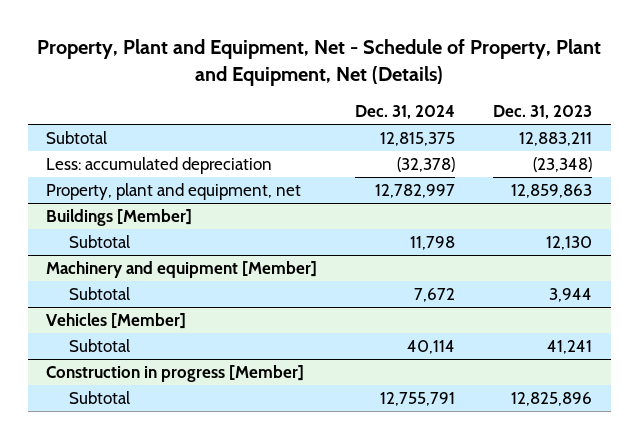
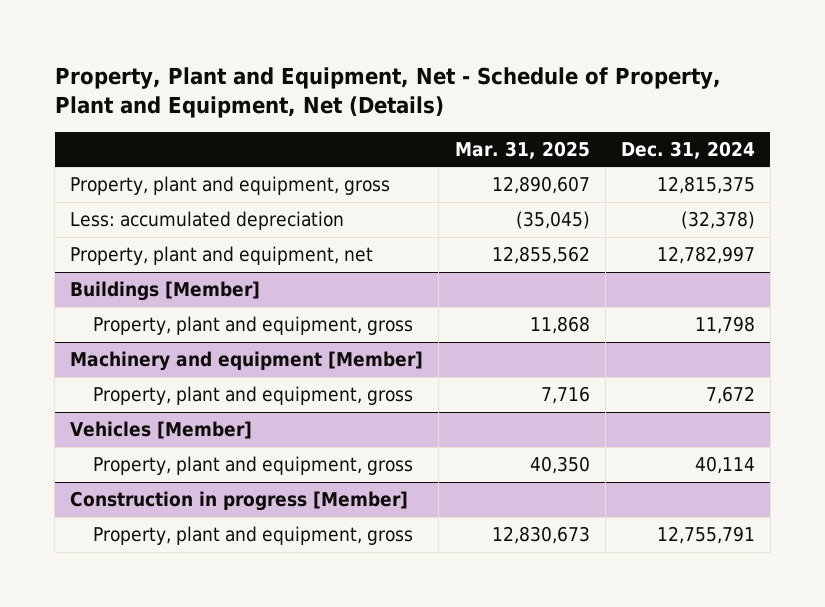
[493,105,593,120] Dec. 31, 2023 -> none
none -> [454,140,590,159] Mar. 31, 2025
[46,131,108,145] Subtotal -> [70,176,391,196] Property, plant and equipment, gross
[68,235,130,249] Subtotal -> [93,316,414,336] Property, plant and equipment, gross
[68,287,130,301] Subtotal -> [93,386,414,406] Property, plant and equipment, gross
[68,339,130,353] Subtotal -> [93,456,414,476] Property, plant and equipment, gross
[68,391,130,405] Subtotal -> [93,526,414,546] Property, plant and equipment, gross

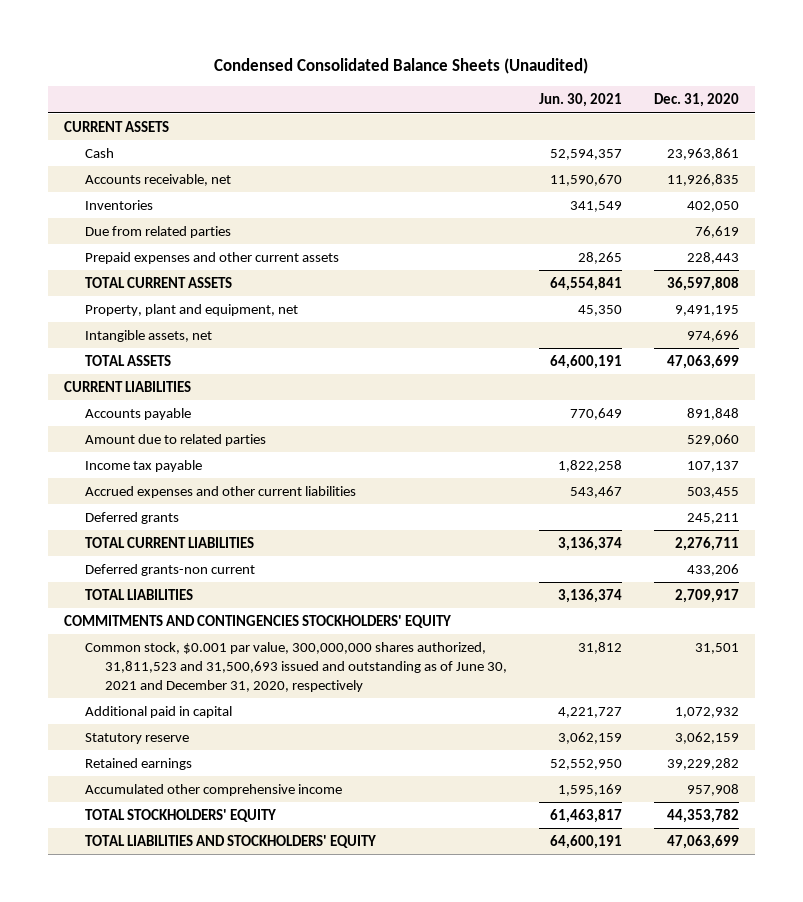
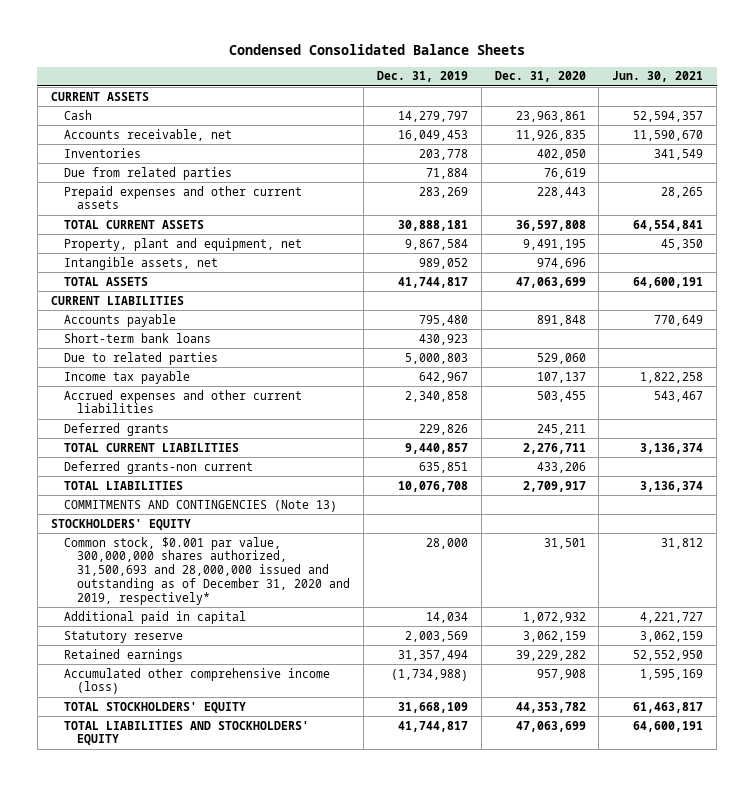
[214,58,589,75] Condensed Consolidated Balance Sheets (Unaudited) -> [228,44,525,56] Condensed Consolidated Balance Sheets
none -> [376,71,468,83] Dec. 31, 2019
none -> [63,332,211,343] Short-term bank loans
[84,434,266,447] Amount due to related parties -> [63,351,218,365] Due to related parties
none -> [63,499,337,512] COMMITMENTS AND CONTINGENCIES (Note 13)
[63,615,451,629] COMMITMENTS AND CONTINGENCIES STOCKHOLDERS' EQUITY -> [50,518,191,530] STOCKHOLDERS' EQUITY
[84,642,508,693] Common stock, $0.001 par value, 300,000,000 shares authorized, 31,811,523 and 31,500,693 issued and outstanding as of June 30, 2021 and December 31, 2020, respectively -> [63,536,351,605] Common stock, $0.001 par value, 300,000,000 shares authorized, 31,500,693 and 28,000,000 issued and outstanding as of December 31, 2020 and 2019, respectively*
[84,784,342,797] Accumulated other comprehensive income -> [63,667,330,695] Accumulated other comprehensive income (loss)

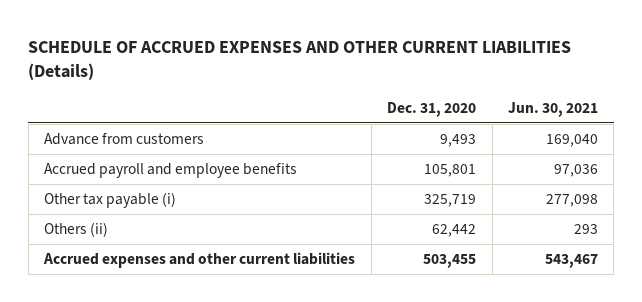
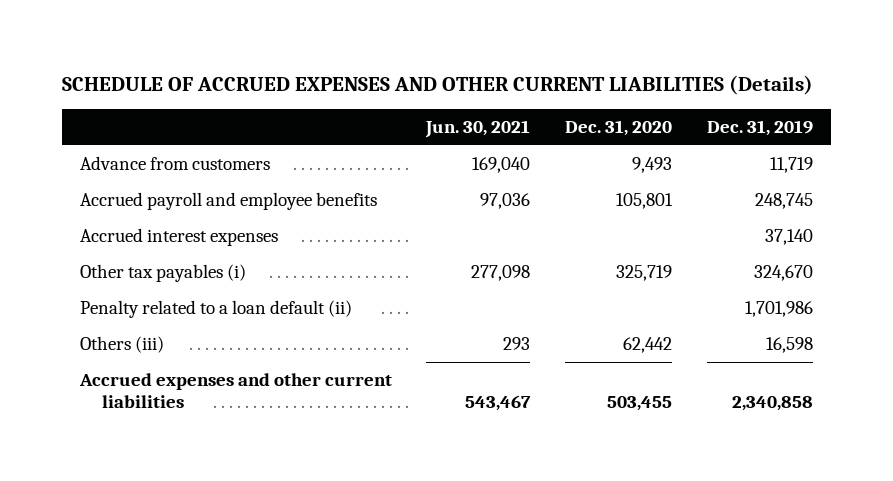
none -> [707,120,814,137] Dec. 31, 2019
none -> [79,228,278,247] Accrued interest expenses
[44,192,177,209] Other tax payable (i) -> [79,264,246,283] Other tax payables (i)
none -> [79,300,352,319] Penalty related to a loan default (ii)
[44,222,109,238] Others (ii) -> [79,336,164,354] Others (iii)

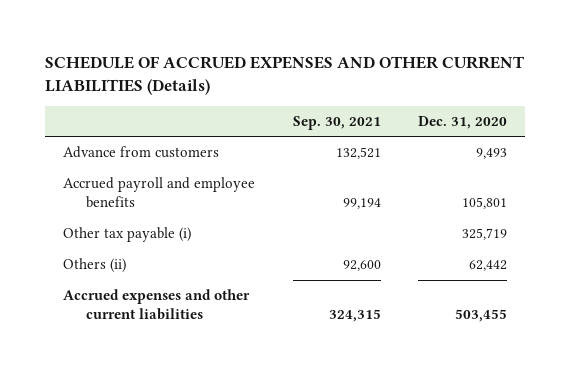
[425,120,531,139] Jun. 30, 2021 -> none
[707,120,814,137] Dec. 31, 2019 -> none
none -> [292,115,381,130] Sep. 30, 2021
[79,228,278,247] Accrued interest expenses -> none
[79,300,352,319] Penalty related to a loan default (ii) -> none
[79,264,246,283] Other tax payables (i) -> [63,227,192,243] Other tax payable (i)
[79,336,164,354] Others (iii) -> [63,258,127,274] Others (ii)

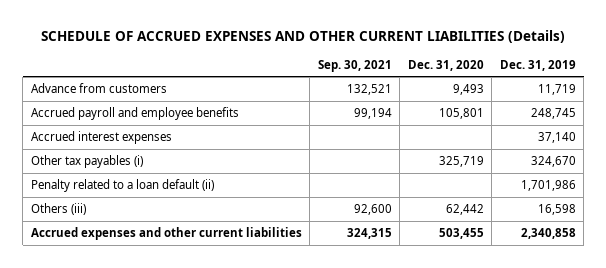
none -> [499,59,576,71] Dec. 31, 2019
none -> [30,131,172,145] Accrued interest expenses
[63,227,192,243] Other tax payable (i) -> [30,155,143,169] Other tax payables (i)
none -> [30,179,214,193] Penalty related to a loan default (ii)
[63,258,127,274] Others (ii) -> [30,203,86,216] Others (iii)

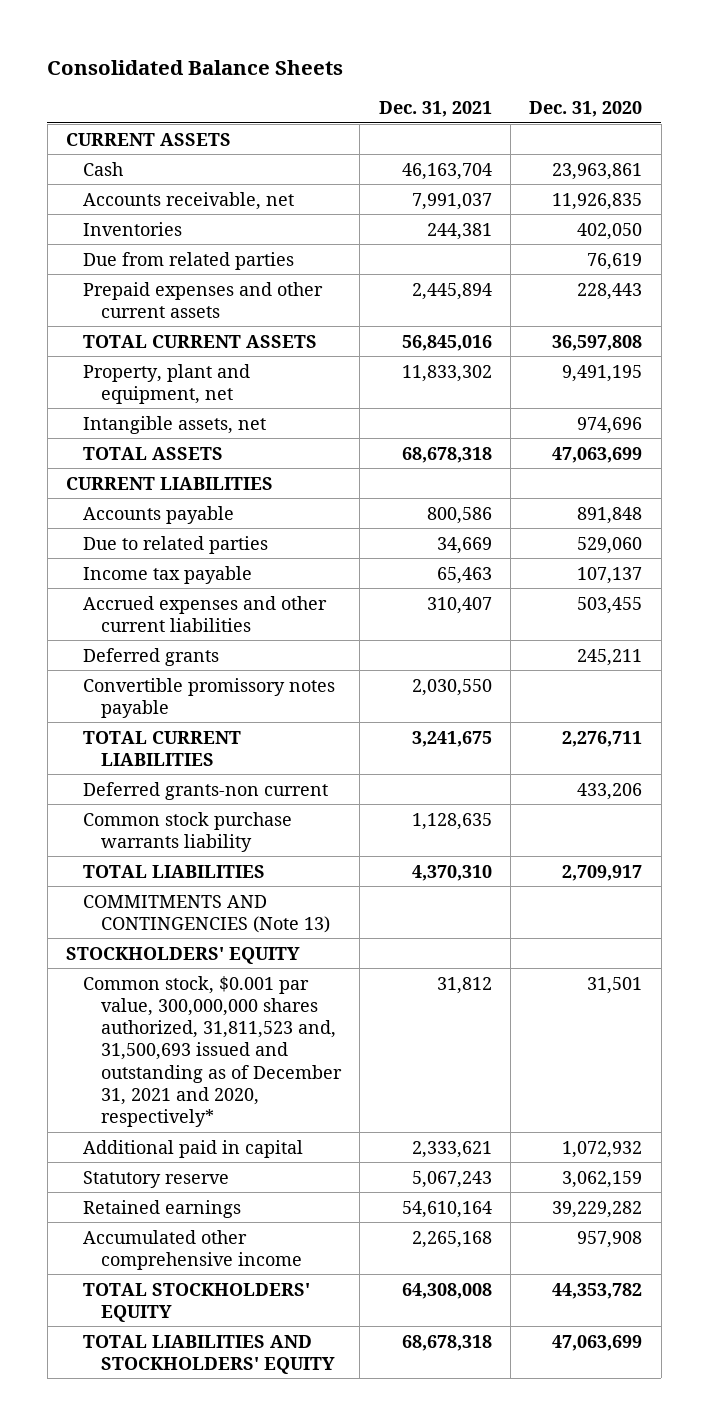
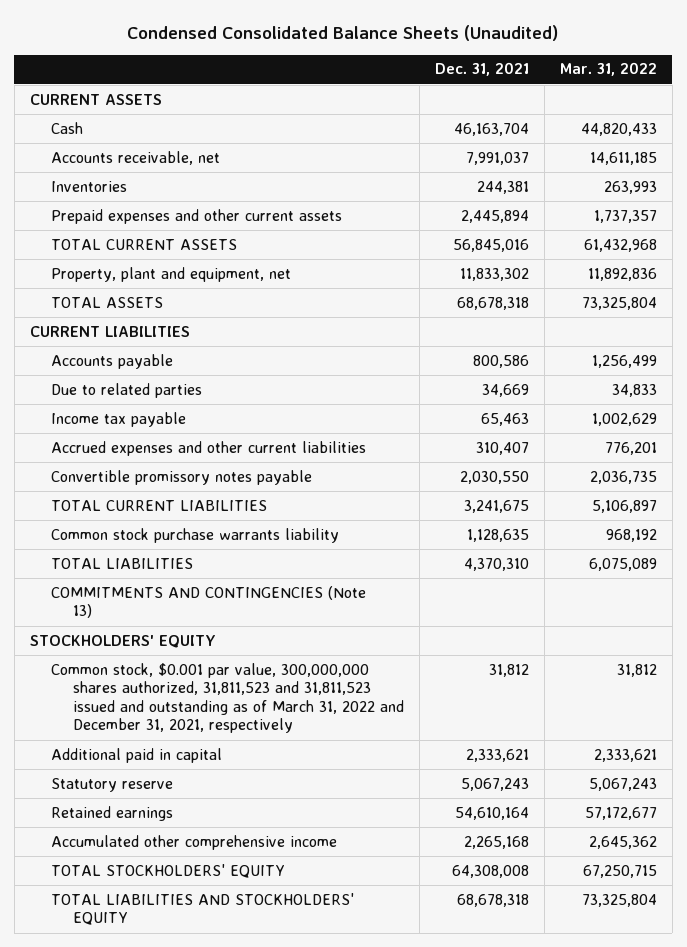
[47,59,344,75] Consolidated Balance Sheets -> [127,24,559,41] Condensed Consolidated Balance Sheets (Unaudited)
[529,101,643,118] Dec. 31, 2020 -> none
none -> [559,62,657,77] Mar. 31, 2022
[83,251,295,270] Due from related parties -> none
[83,415,267,434] Intangible assets, net -> none
[83,647,220,666] Deferred grants -> none
[83,781,329,800] Deferred grants-non current -> none
[83,975,342,1128] Common stock, $0.001 par value, 300,000,000 shares authorized, 31,811,523 and, 31,500,693 issued and outstanding as of December 31, 2021 and 2020, respectively* -> [51,662,404,734] Common stock, $0.001 par value, 300,000,000 shares authorized, 31,811,523 and 31,811,523 issued and outstanding as of March 31, 2022 and December 31, 2021, respectively

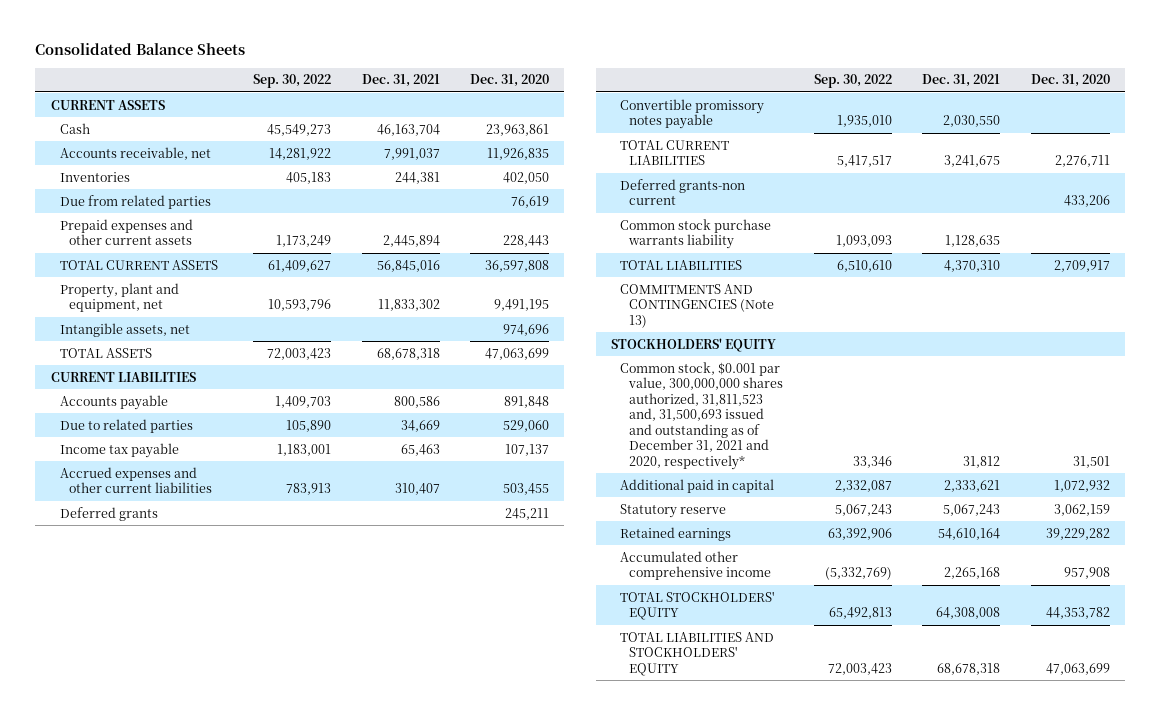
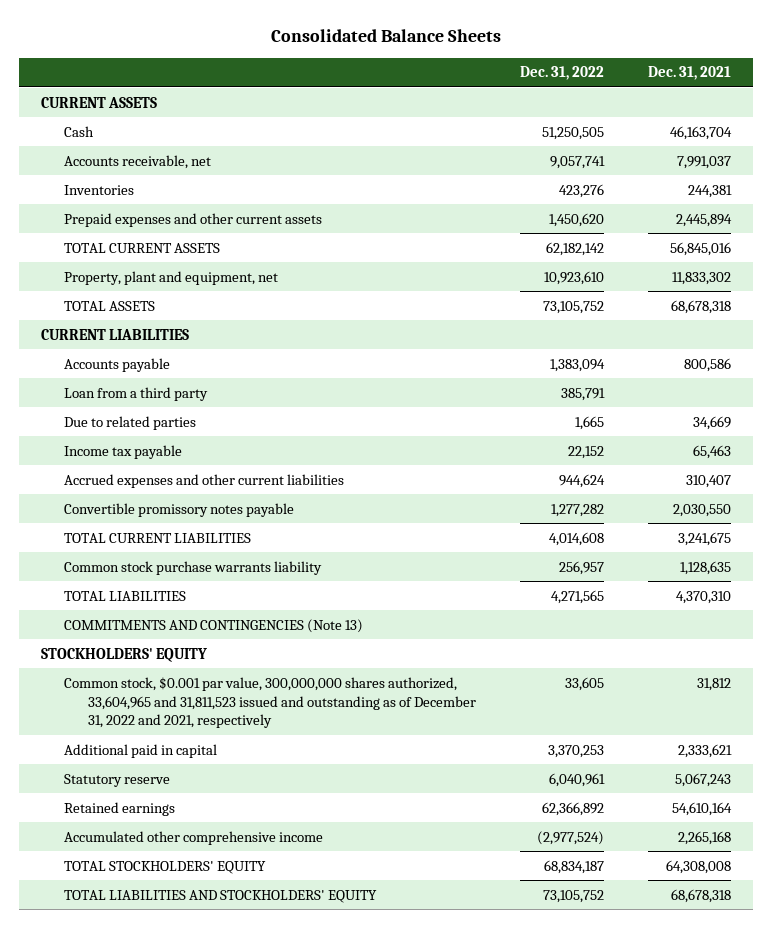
[253,74,332,89] Sep. 30, 2022 -> none
[470,74,550,88] Dec. 31, 2020 -> none
none -> [520,66,605,81] Dec. 31, 2022
[59,194,211,209] Due from related parties -> none
[59,322,190,337] Intangible assets, net -> none
none -> [64,386,209,401] Loan from a third party
[59,506,158,521] Deferred grants -> none
[620,178,746,206] Deferred grants-non current -> none
[620,361,784,470] Common stock, $0.001 par value, 300,000,000 shares authorized, 31,811,523 and, 31,500,693 issued and outstanding as of December 31, 2021 and 2020, respectively* -> [64,676,476,729] Common stock, $0.001 par value, 300,000,000 shares authorized, 33,604,965 and 31,811,523 issued and outstanding as of December 31, 2022 and 2021, respectively

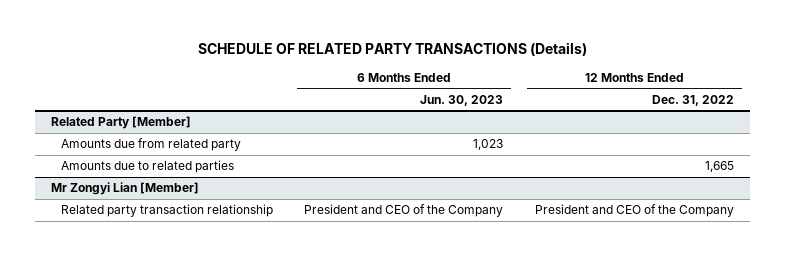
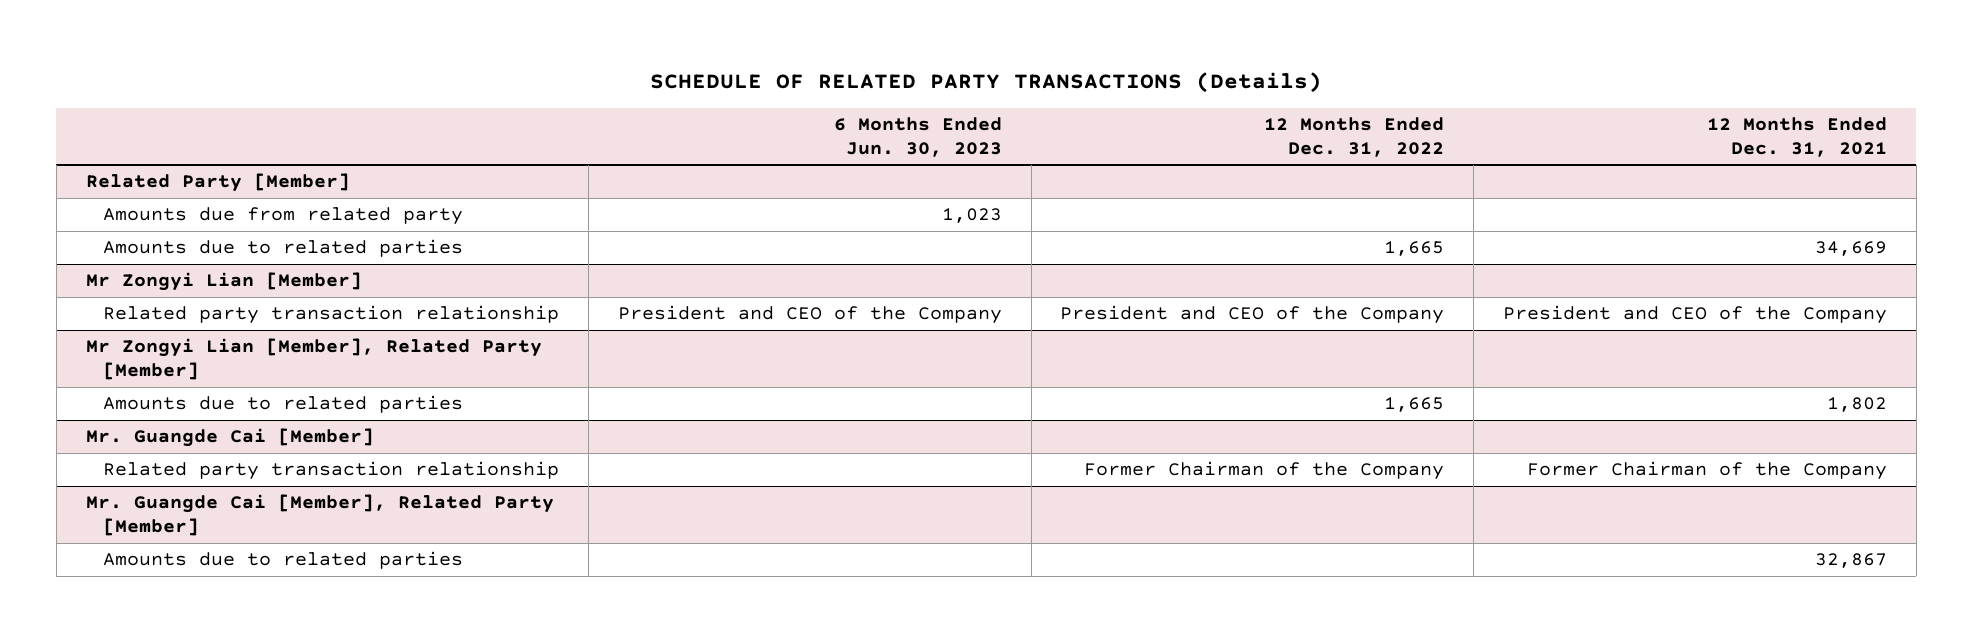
none -> [1707,116,1888,157] 12 Months Ended Dec. 31, 2021
none -> [85,338,542,381] Mr Zongyi Lian [Member], Related Party [Member]
none -> [103,395,464,414] Amounts due to related parties
none -> [85,428,374,448] Mr. Guangde Cai [Member]
none -> [103,461,560,481] Related party transaction relationship
none -> [85,494,554,537] Mr. Guangde Cai [Member], Related Party [Member]
none -> [103,551,464,570] Amounts due to related parties

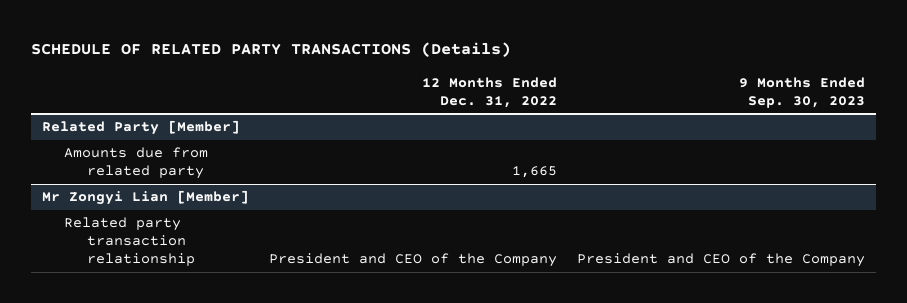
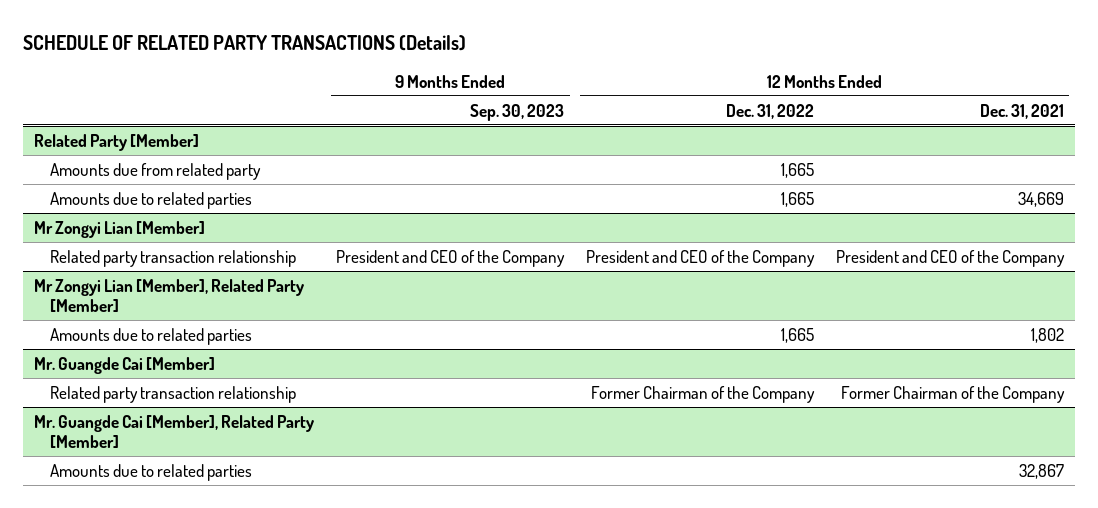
none -> [979,103,1064,119] Dec. 31, 2021
none -> [50,191,253,209] Amounts due to related parties
none -> [34,278,305,312] Mr Zongyi Lian [Member], Related Party [Member]
none -> [50,327,253,345] Amounts due to related parties
none -> [34,356,216,374] Mr. Guangde Cai [Member]
none -> [50,385,297,403] Related party transaction relationship
none -> [34,414,315,448] Mr. Guangde Cai [Member], Related Party [Member]
none -> [50,463,253,481] Amounts due to related parties

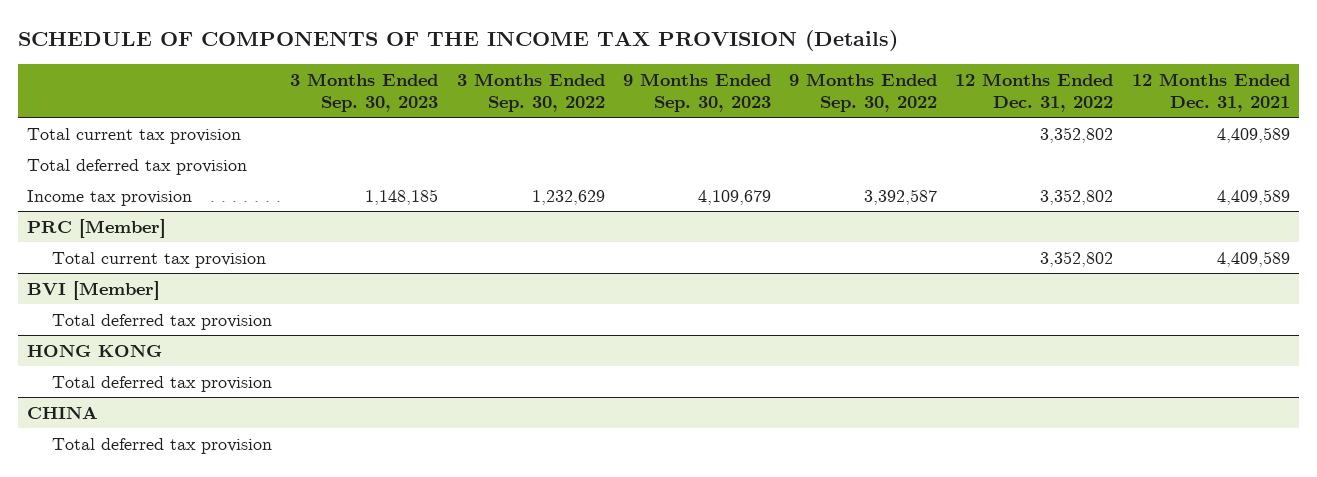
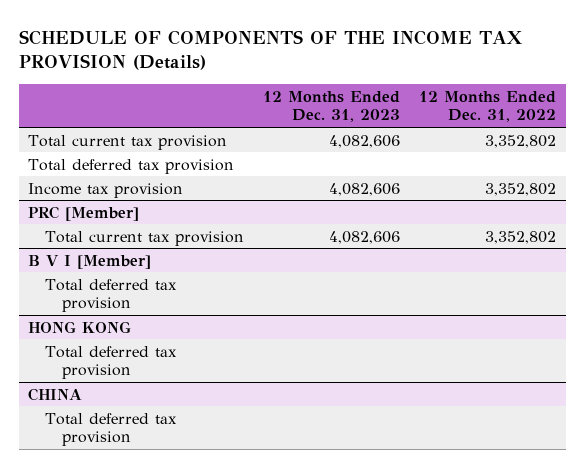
[290,72,439,113] 3 Months Ended Sep. 30, 2023 -> none
[456,72,605,113] 3 Months Ended Sep. 30, 2022 -> none
[622,72,771,113] 9 Months Ended Sep. 30, 2023 -> none
[789,72,938,113] 9 Months Ended Sep. 30, 2022 -> none
[1131,72,1290,113] 12 Months Ended Dec. 31, 2021 -> none
none -> [263,91,401,123] 12 Months Ended Dec. 31, 2023
[26,280,160,300] BVI [Member] -> [28,254,152,269] B V I [Member]

